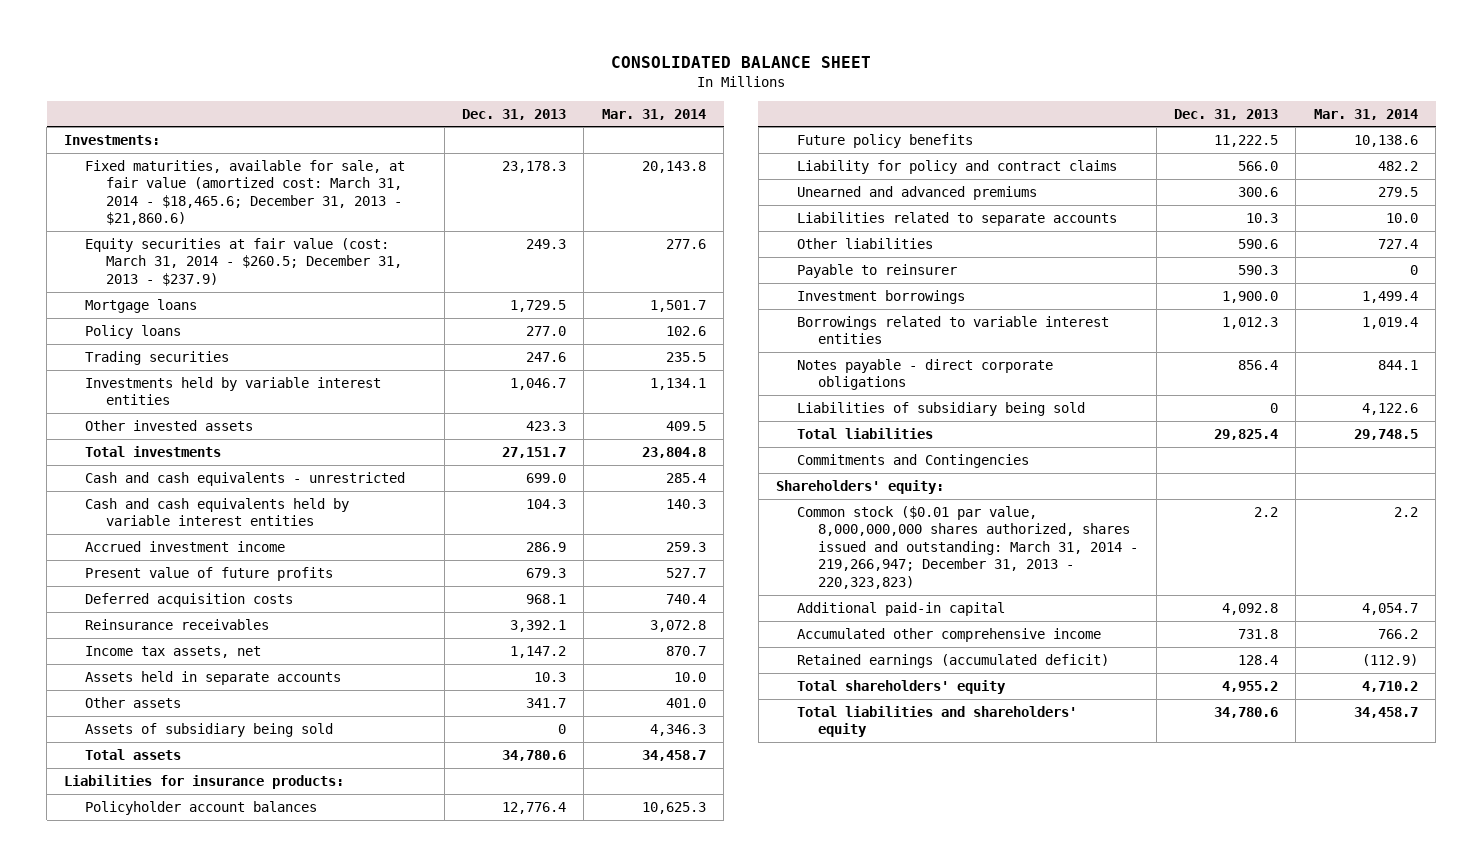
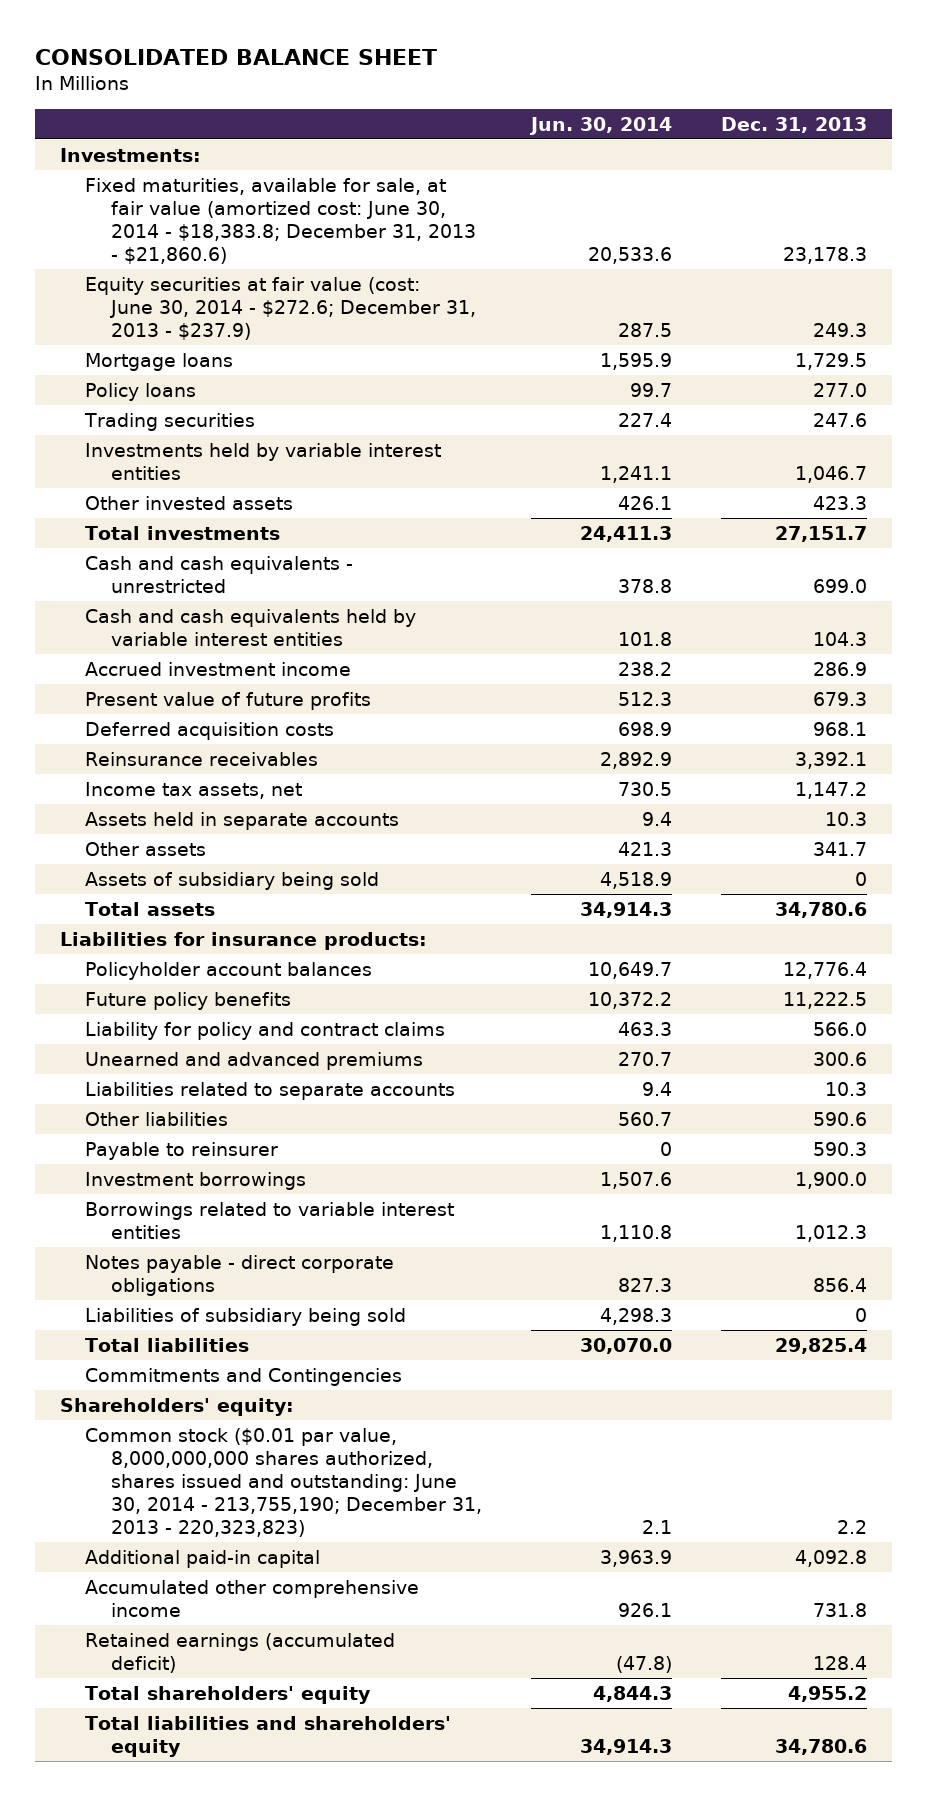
[601,108,706,120] Mar. 31, 2014 -> none
none -> [529,116,673,135] Jun. 30, 2014
[85,159,406,226] Fixed maturities, available for sale, at fair value (amortized cost: March 31, 2014 - $18,465.6; December 31, 2013 - $21,860.6) -> [85,177,477,264] Fixed maturities, available for sale, at fair value (amortized cost: June 30, 2014 - $18,383.8; December 31, 2013 - $21,860.6)
[85,237,403,286] Equity securities at fair value (cost: March 31, 2014 - $260.5; December 31, 2013 - $237.9) -> [85,276,477,340] Equity securities at fair value (cost: June 30, 2014 - $272.6; December 31, 2013 - $237.9)
[797,505,1139,589] Common stock ($0.01 par value, 8,000,000,000 shares authorized, shares issued and outstanding: March 31, 2014 - 219,266,947; December 31, 2013 - 220,323,823) -> [85,1427,483,1537] Common stock ($0.01 par value, 8,000,000,000 shares authorized, shares issued and outstanding: June 30, 2014 - 213,755,190; December 31, 2013 - 220,323,823)

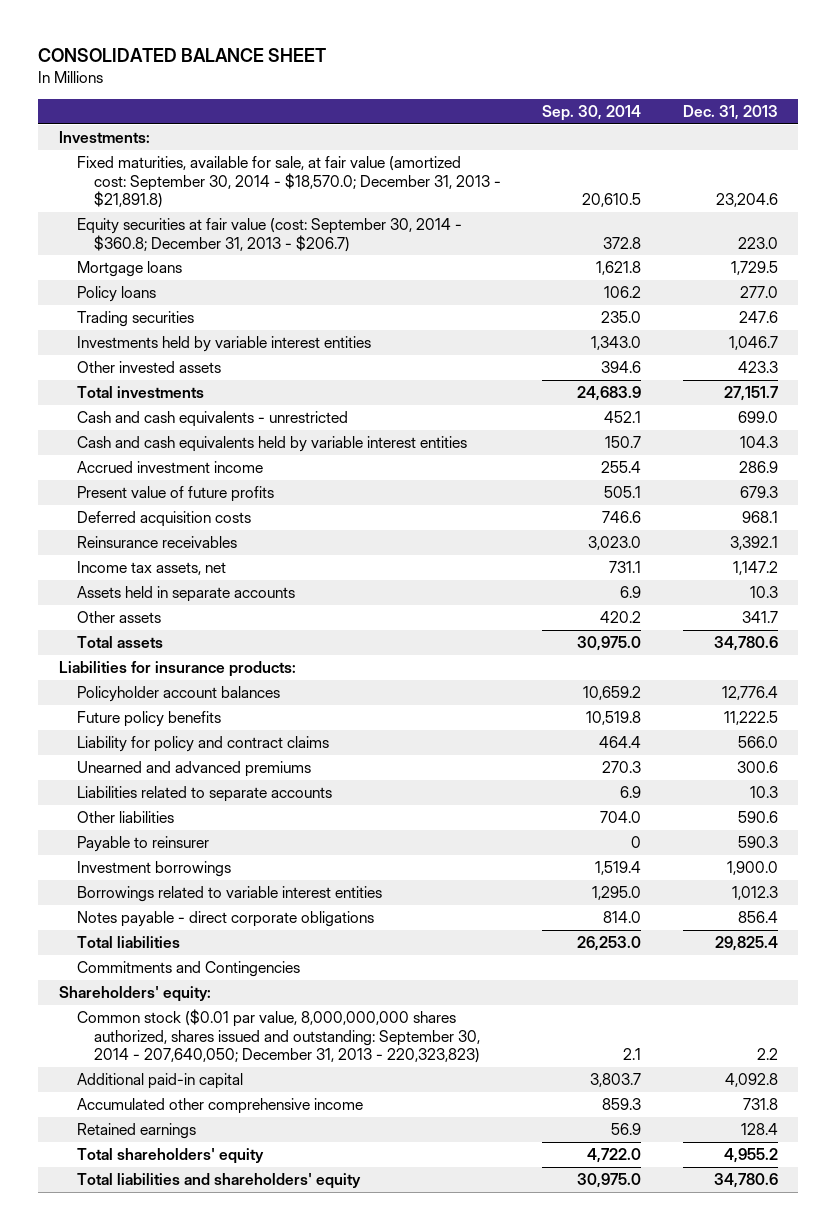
[529,116,673,135] Jun. 30, 2014 -> none
none -> [542,104,642,121] Sep. 30, 2014
[85,177,477,264] Fixed maturities, available for sale, at fair value (amortized cost: June 30, 2014 - $18,383.8; December 31, 2013 - $21,860.6) -> [76,156,502,208] Fixed maturities, available for sale, at fair value (amortized cost: September 30, 2014 - $18,570.0; December 31, 2013 - $21,891.8)
[783,246,868,264] 23,178.3 -> [715,192,778,207] 23,204.6
[85,276,477,340] Equity securities at fair value (cost: June 30, 2014 - $272.6; December 31, 2013 - $237.9) -> [76,218,462,252] Equity securities at fair value (cost: September 30, 2014 - $360.8; December 31, 2013 - $206.7)
[813,322,868,337] 249.3 -> [737,236,778,249] 223.0
[85,871,380,890] Assets of subsidiary being sold -> none
[85,1307,407,1326] Liabilities of subsidiary being sold -> none
[85,1427,483,1537] Common stock ($0.01 par value, 8,000,000,000 shares authorized, shares issued and outstanding: June 30, 2014 - 213,755,190; December 31, 2013 - 220,323,823) -> [76,1009,481,1063] Common stock ($0.01 par value, 8,000,000,000 shares authorized, shares issued and outstanding: September 30, 2014 - 207,640,050; December 31, 2013 - 220,323,823)
[85,1632,396,1673] Retained earnings (accumulated deficit) -> [76,1123,196,1140] Retained earnings

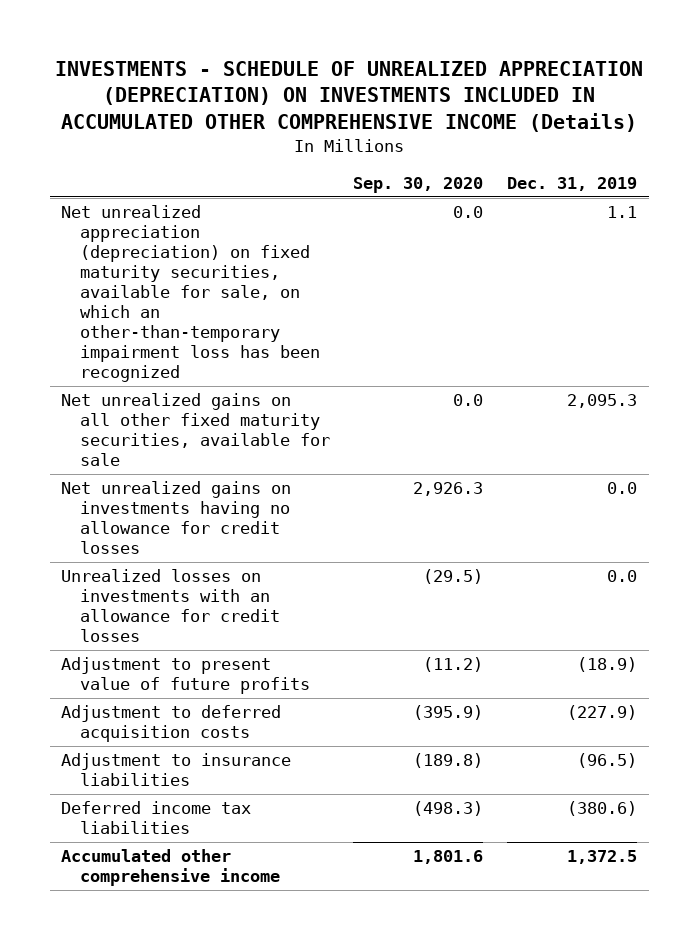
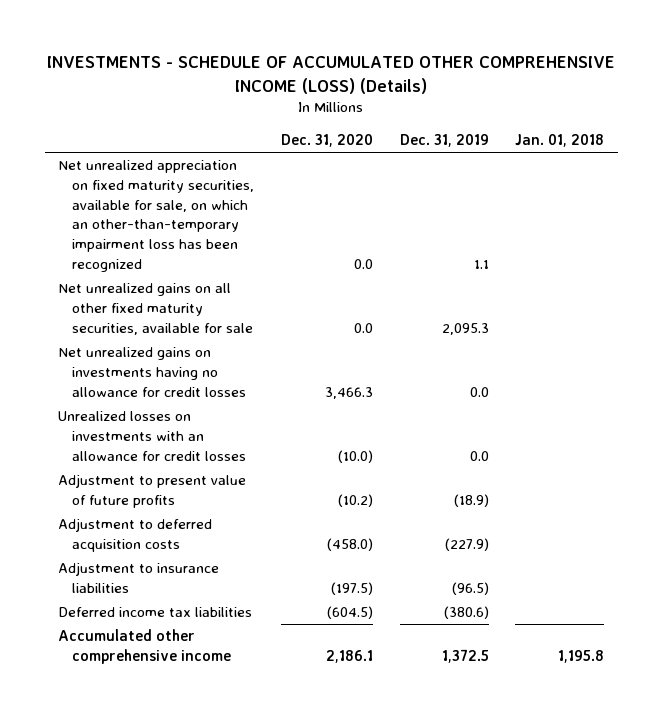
[55,61,644,132] INVESTMENTS - SCHEDULE OF UNREALIZED APPRECIATION (DEPRECIATION) ON INVESTMENTS INCLUDED IN ACCUMULATED OTHER COMPREHENSIVE INCOME (Details) -> [47,56,616,94] INVESTMENTS - SCHEDULE OF ACCUMULATED OTHER COMPREHENSIVE INCOME (LOSS) (Details)
[353,176,484,193] Sep. 30, 2020 -> none
none -> [280,134,373,148] Dec. 31, 2020
none -> [515,134,605,148] Jan. 01, 2018
[61,205,320,383] Net unrealized appreciation (depreciation) on fixed maturity securities, available for sale, on which an other-than-temporary impairment loss has been recognized -> [58,160,255,272] Net unrealized appreciation on fixed maturity securities, available for sale, on which an other-than-temporary impairment loss has been recognized

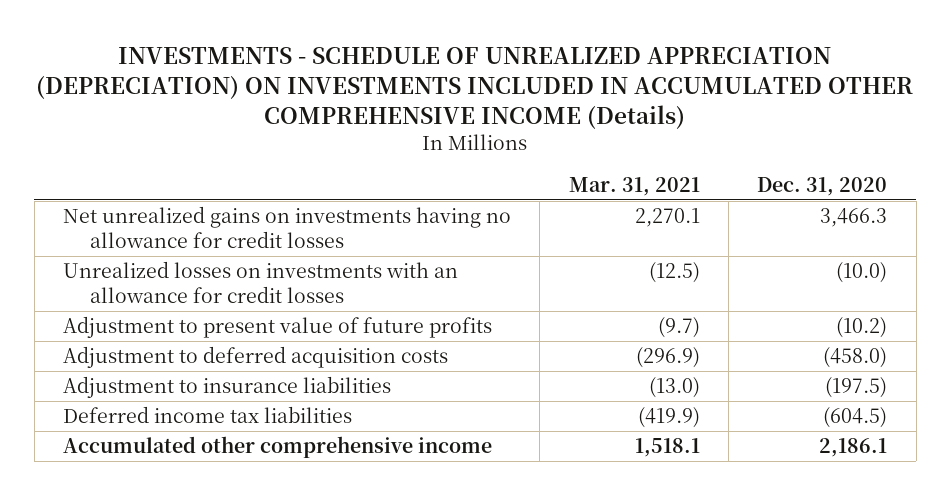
[47,56,616,94] INVESTMENTS - SCHEDULE OF ACCUMULATED OTHER COMPREHENSIVE INCOME (LOSS) (Details) -> [36,47,914,130] INVESTMENTS - SCHEDULE OF UNREALIZED APPRECIATION (DEPRECIATION) ON INVESTMENTS INCLUDED IN ACCUMULATED OTHER COMPREHENSIVE INCOME (Details)
[399,134,489,148] Dec. 31, 2019 -> none
[515,134,605,148] Jan. 01, 2018 -> none
none -> [568,176,700,196] Mar. 31, 2021
[58,160,255,272] Net unrealized appreciation on fixed maturity securities, available for sale, on which an other-than-temporary impairment loss has been recognized -> none
[58,283,254,335] Net unrealized gains on all other fixed maturity securities, available for sale -> none

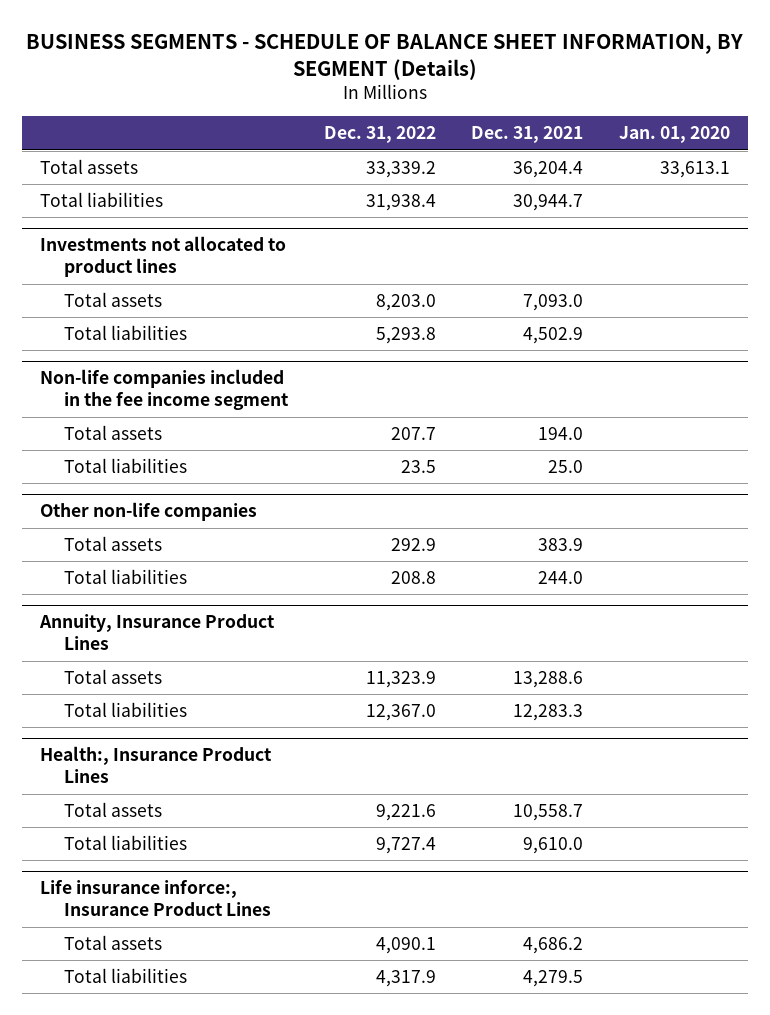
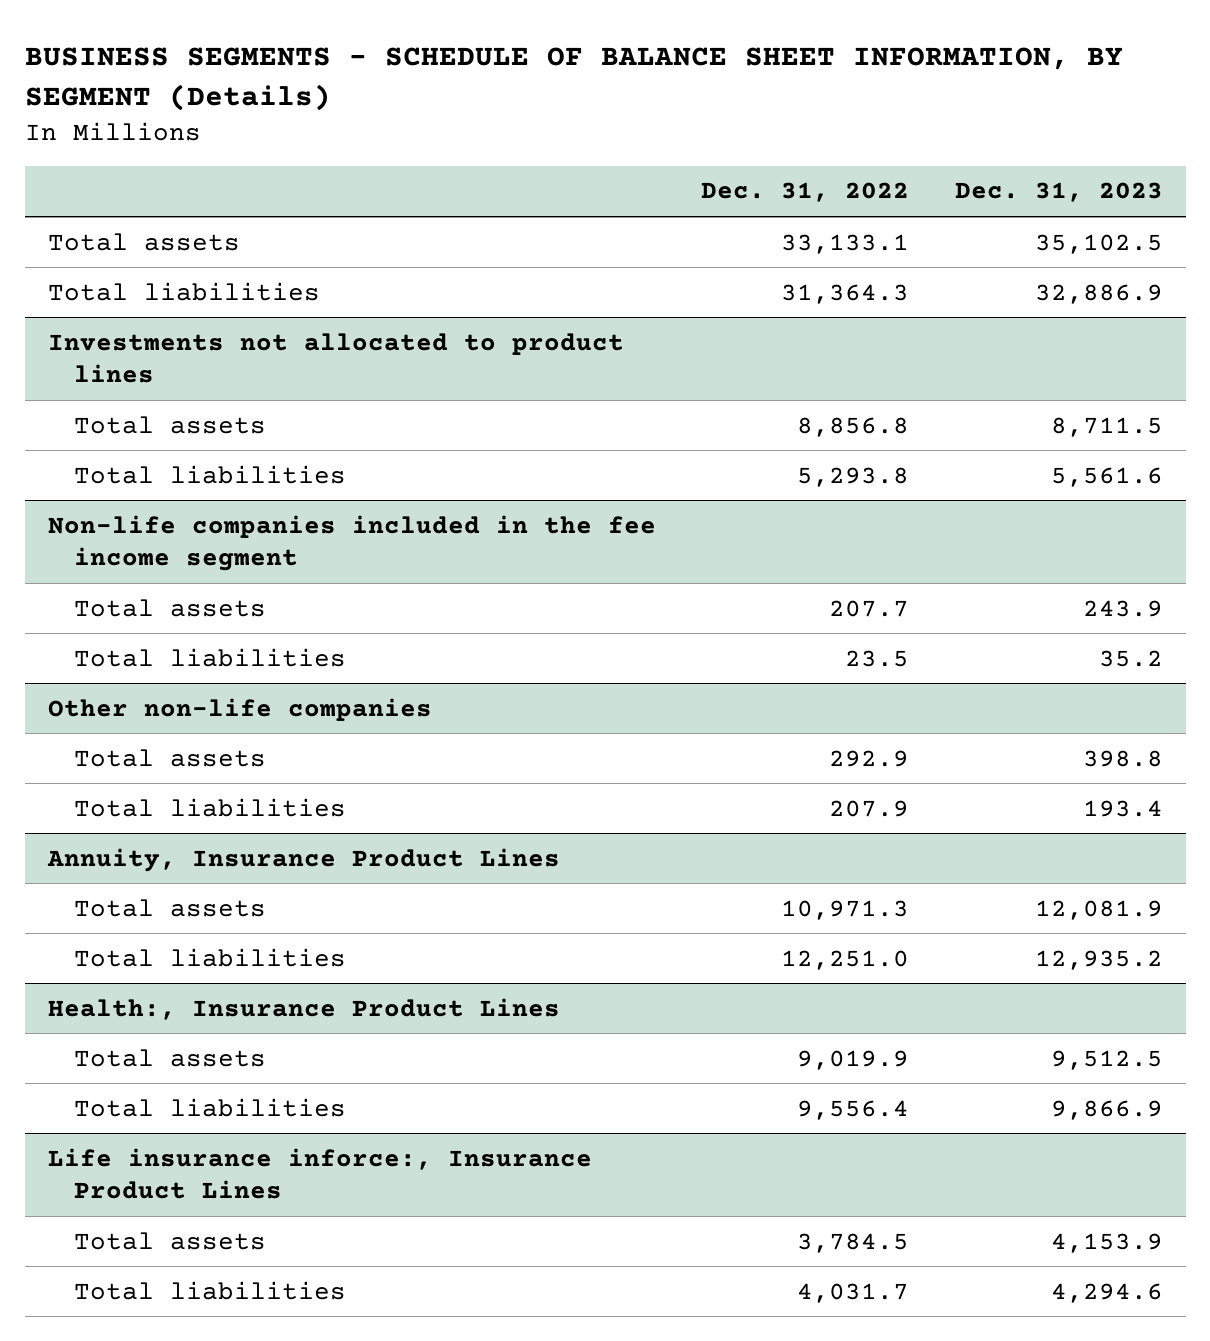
[471,126,584,144] Dec. 31, 2021 -> none
[619,126,731,144] Jan. 01, 2020 -> none
none -> [954,182,1163,203] Dec. 31, 2023
[365,161,436,179] 33,339.2 -> [781,233,910,254] 33,133.1
[365,194,436,212] 31,938.4 -> [781,283,910,304] 31,364.3
[375,294,436,312] 8,203.0 -> [797,416,910,437] 8,856.8
[390,571,436,585] 208.8 -> [829,799,910,817] 207.9
[365,671,436,689] 11,323.9 -> [781,899,910,920] 10,971.3
[365,704,436,722] 12,367.0 -> [781,949,910,970] 12,251.0
[375,804,436,822] 9,221.6 -> [797,1049,910,1070] 9,019.9
[375,837,436,855] 9,727.4 -> [797,1099,910,1120] 9,556.4
[375,937,436,955] 4,090.1 -> [797,1232,910,1253] 3,784.5
[375,970,436,988] 4,317.9 -> [797,1282,910,1303] 4,031.7

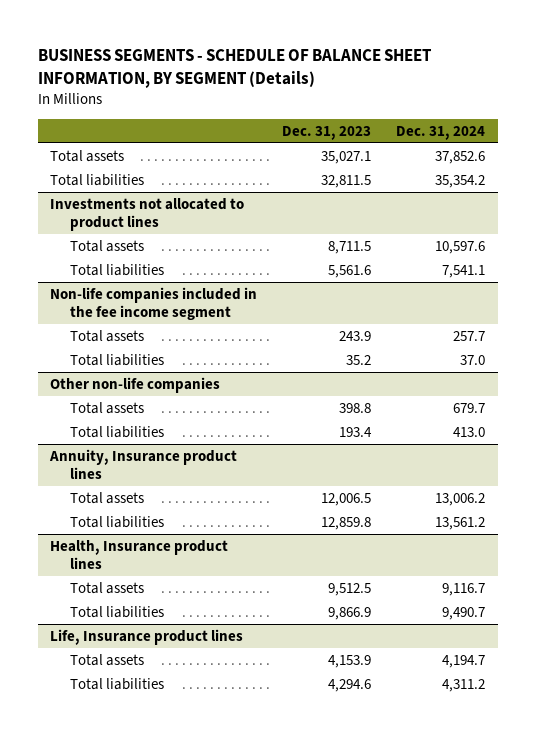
[701,182,910,203] Dec. 31, 2022 -> none
none -> [396,125,486,140] Dec. 31, 2024
[1034,233,1163,254] 35,102.5 -> [321,150,372,164] 35,027.1
[1034,283,1163,304] 32,886.9 -> [321,174,372,188] 32,811.5
[46,847,560,872] Annuity, Insurance Product Lines -> [49,448,238,480] Annuity, Insurance product lines
[1034,899,1163,920] 12,081.9 -> [321,492,372,506] 12,006.5
[1034,949,1163,970] 12,935.2 -> [321,516,372,530] 12,859.8
[47,997,560,1020] Health:, Insurance Product Lines -> [50,539,229,570] Health, Insurance product lines
[47,1147,592,1200] Life insurance inforce:, Insurance Product Lines -> [50,628,244,645] Life, Insurance product lines

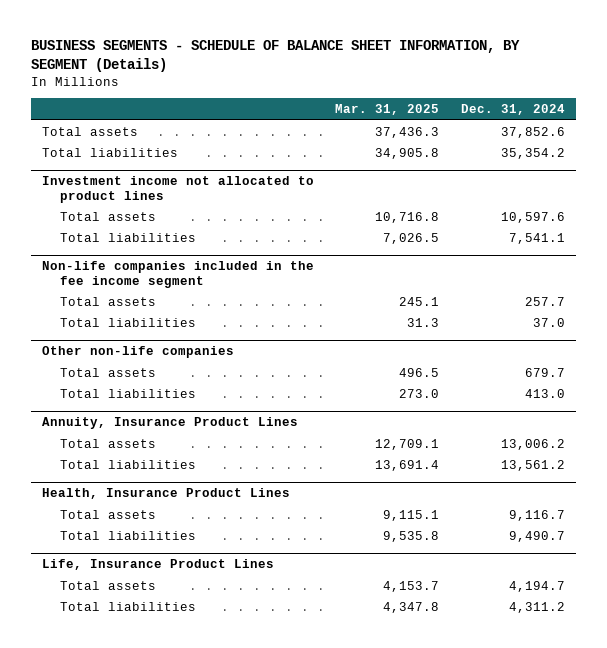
[282,125,372,140] Dec. 31, 2023 -> none
none -> [335,103,440,115] Mar. 31, 2025
[50,197,245,232] Investments not allocated to product lines -> [41,176,314,203] Investment income not allocated to product lines
[49,448,238,480] Annuity, Insurance product lines -> [41,417,298,430] Annuity, Insurance Product Lines
[50,539,229,570] Health, Insurance product lines -> [41,488,290,500] Health, Insurance Product Lines
[50,628,244,645] Life, Insurance product lines -> [41,559,274,571] Life, Insurance Product Lines

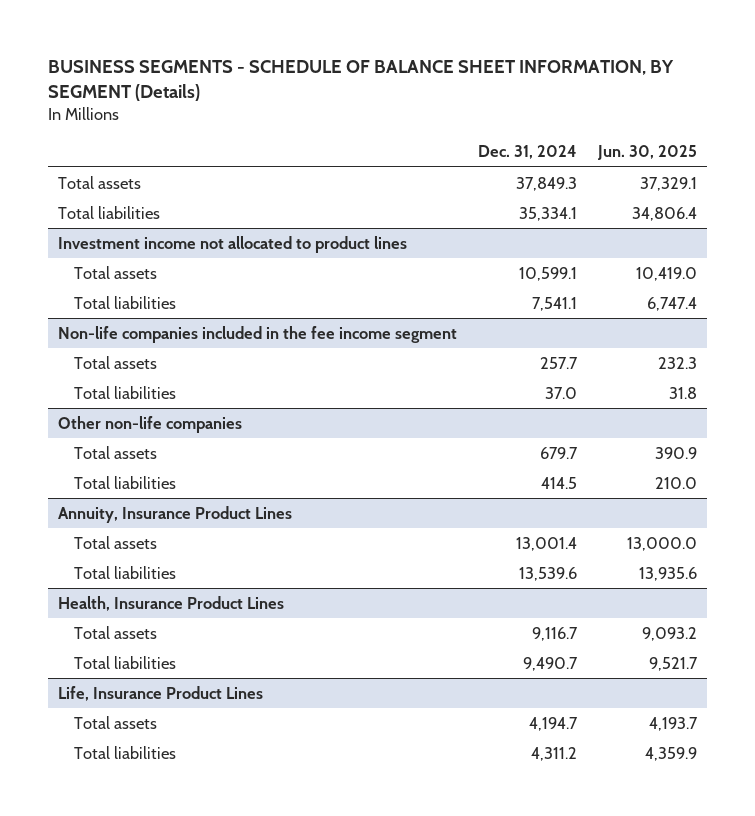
[335,103,440,115] Mar. 31, 2025 -> none
none -> [596,145,697,161] Jun. 30, 2025
[501,126,566,138] 37,852.6 -> [516,176,578,191] 37,849.3
[501,147,566,159] 35,354.2 -> [519,206,578,221] 35,334.1
[501,211,566,223] 10,597.6 -> [519,266,578,281] 10,599.1
[525,388,566,398] 413.0 -> [541,476,578,489] 414.5
[501,438,566,450] 13,006.2 -> [516,536,578,551] 13,001.4
[501,459,566,471] 13,561.2 -> [519,566,578,581] 13,539.6

